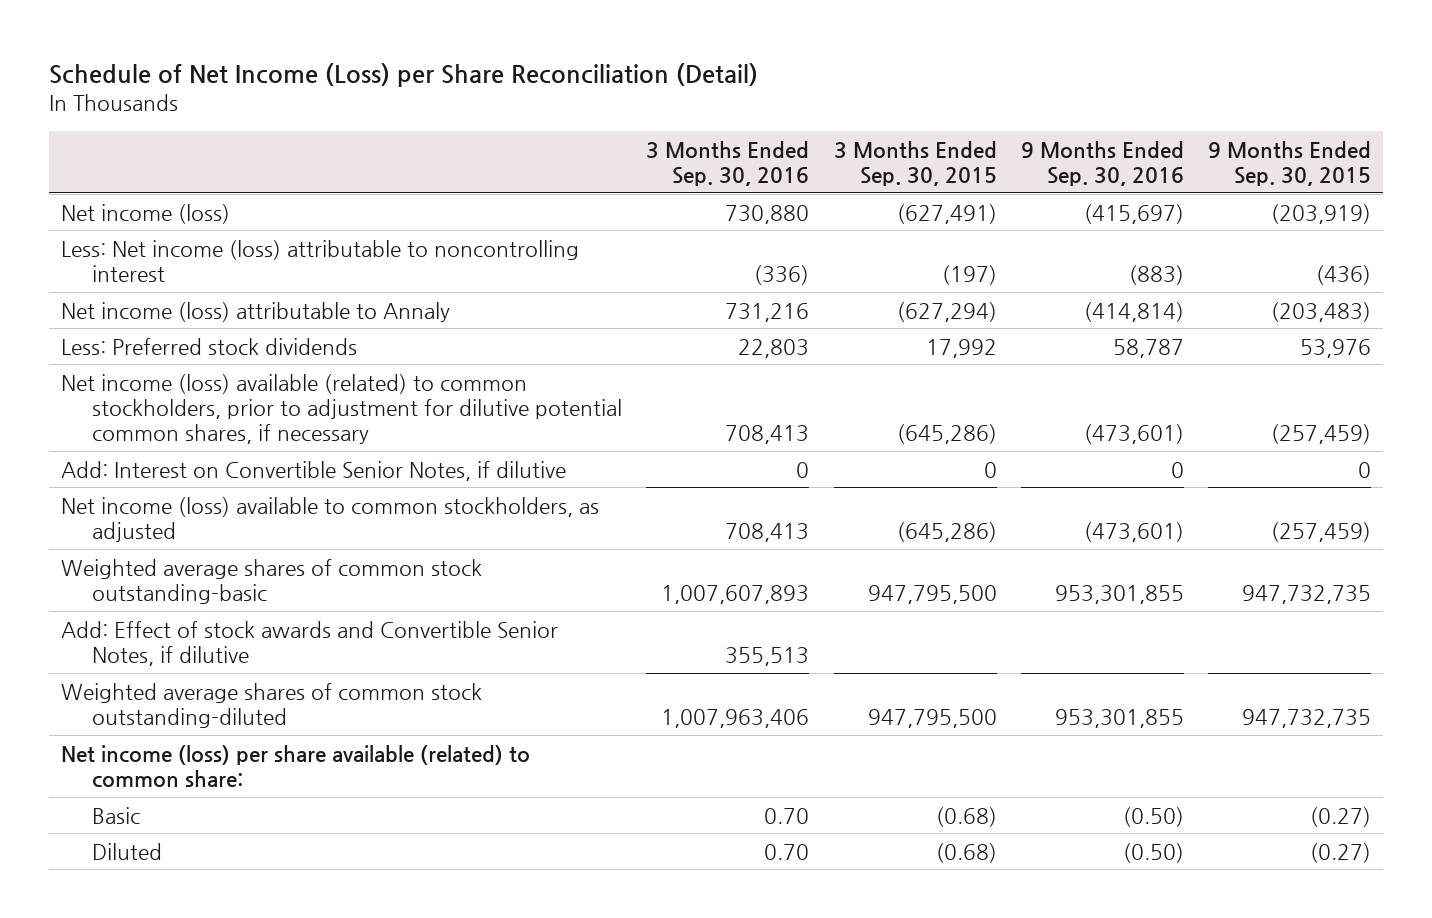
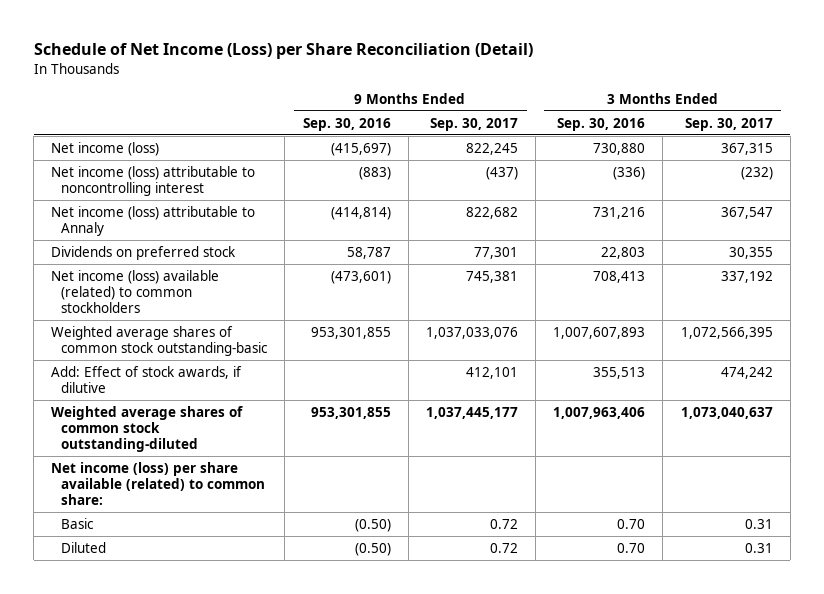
[833,140,997,186] 3 Months Ended Sep. 30, 2015 -> none
[1207,140,1371,186] 9 Months Ended Sep. 30, 2015 -> none
none -> [429,117,518,131] Sep. 30, 2017
none -> [684,117,773,131] Sep. 30, 2017
[61,239,580,282] Less: Net income (loss) attributable to noncontrolling interest -> [51,165,256,196] Net income (loss) attributable to noncontrolling interest
[61,460,567,481] Add: Interest on Convertible Senior Notes, if dilutive -> none
[61,496,600,542] Net income (loss) available to common stockholders, as adjusted -> none
[61,337,358,355] Less: Preferred stock dividends -> [51,245,237,260] Dividends on preferred stock
[61,373,623,445] Net income (loss) available (related) to common stockholders, prior to adjustment for dilutive potential common shares, if necessary -> [51,269,220,313] Net income (loss) available (related) to common stockholders
[61,620,559,666] Add: Effect of stock awards and Convertible Senior Notes, if dilutive -> [51,365,243,393] Add: Effect of stock awards, if dilutive

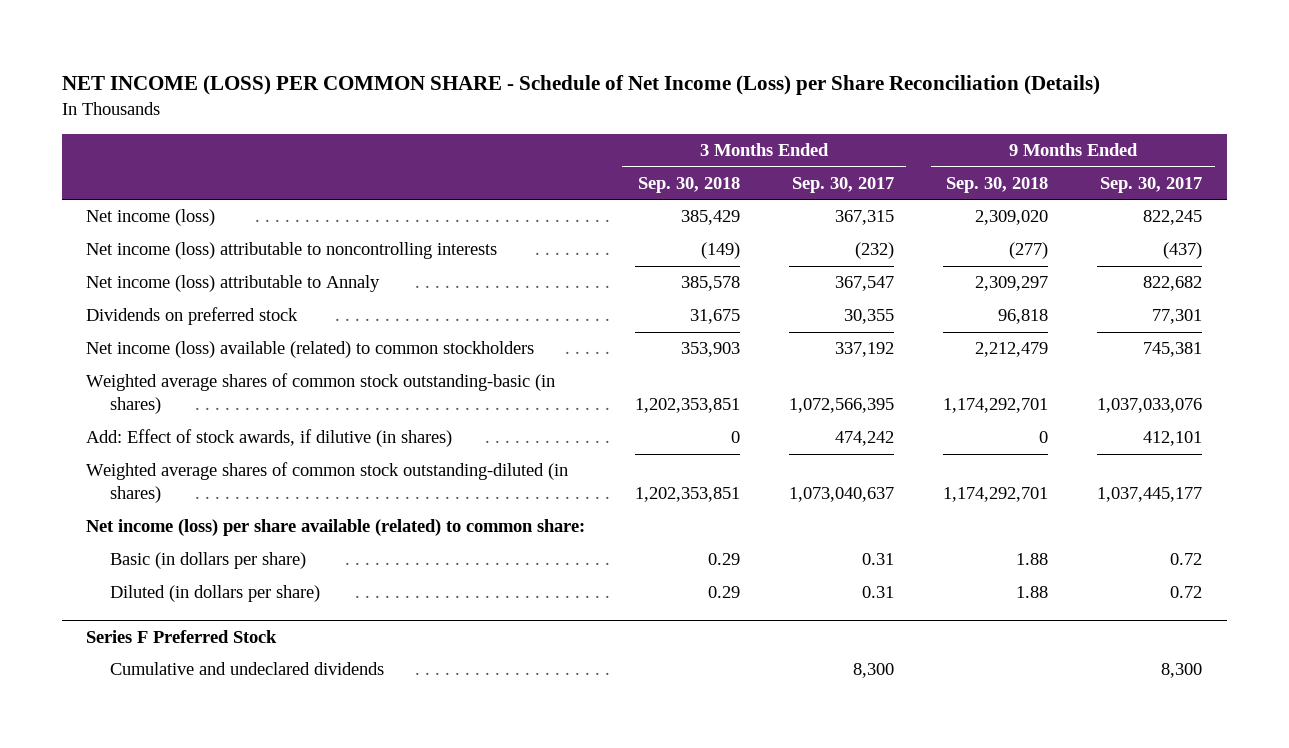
[33,43,533,60] Schedule of Net Income (Loss) per Share Reconciliation (Detail) -> [61,75,1100,96] NET INCOME (LOSS) PER COMMON SHARE - Schedule of Net Income (Loss) per Share Reconciliation (Details)
[302,117,391,131] Sep. 30, 2016 -> none
[557,117,646,131] Sep. 30, 2016 -> none
none -> [637,176,740,193] Sep. 30, 2018
none -> [945,176,1048,193] Sep. 30, 2018
[51,165,256,196] Net income (loss) attributable to noncontrolling interest -> [86,242,498,260] Net income (loss) attributable to noncontrolling interests
[51,325,269,356] Weighted average shares of common stock outstanding-basic -> [86,373,556,415] Weighted average shares of common stock outstanding-basic (in shares)
[51,365,243,393] Add: Effect of stock awards, if dilutive -> [86,429,453,448] Add: Effect of stock awards, if dilutive (in shares)
[51,405,244,452] Weighted average shares of common stock outstanding-diluted -> [86,462,569,504] Weighted average shares of common stock outstanding-diluted (in shares)
[61,517,95,529] Basic -> [109,552,306,570] Basic (in dollars per share)
[61,541,107,553] Diluted -> [109,585,320,603] Diluted (in dollars per share)
none -> [86,629,278,643] Series F Preferred Stock
none -> [109,662,384,676] Cumulative and undeclared dividends

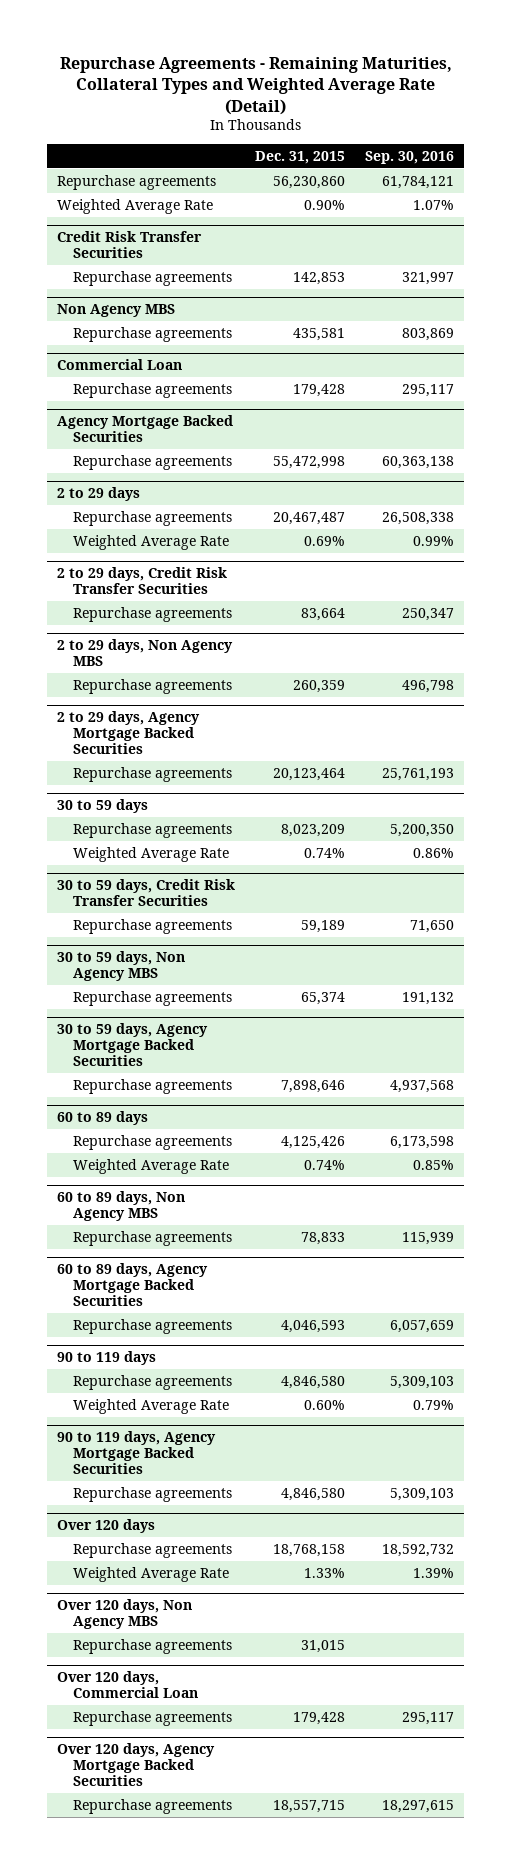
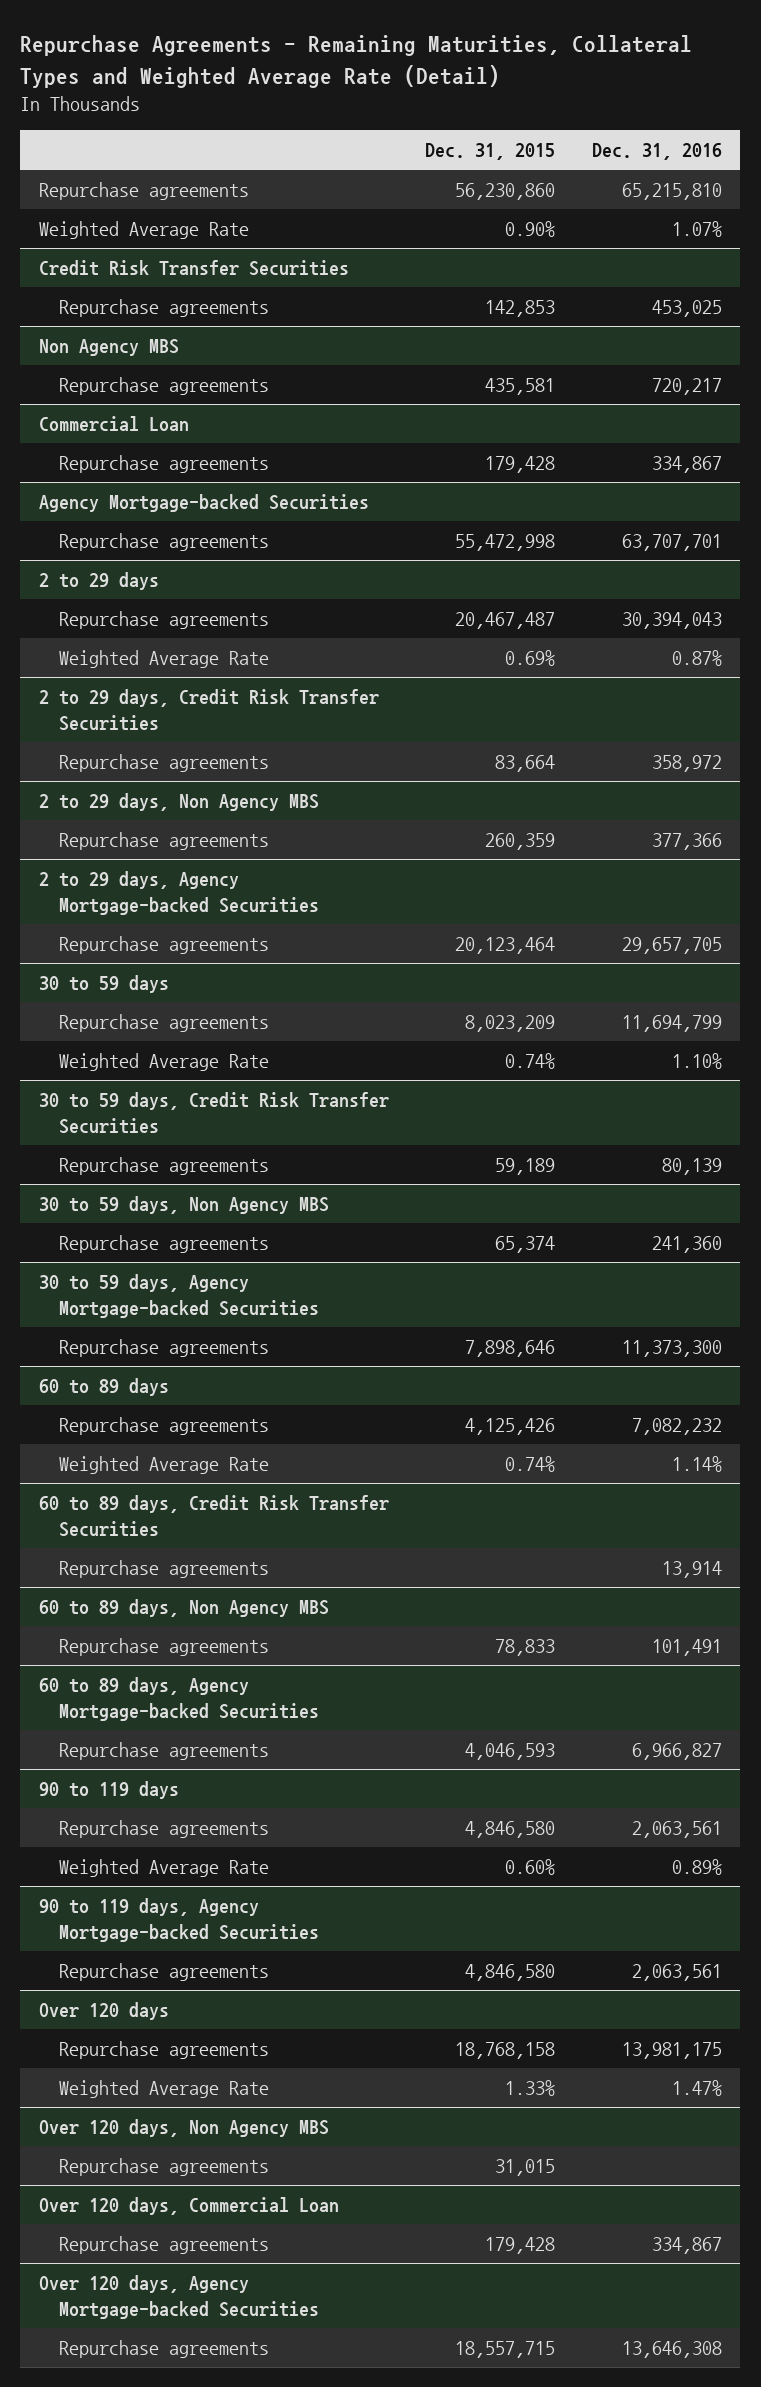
[365,151,455,165] Sep. 30, 2016 -> none
none -> [591,142,722,160] Dec. 31, 2016
[57,414,234,442] Agency Mortgage Backed Securities -> [38,494,369,513] Agency Mortgage-backed Securities
[57,710,201,755] 2 to 29 days, Agency Mortgage Backed Securities -> [38,871,319,915] 2 to 29 days, Agency Mortgage-backed Securities
[57,1022,209,1067] 30 to 59 days, Agency Mortgage Backed Securities -> [38,1274,319,1318] 30 to 59 days, Agency Mortgage-backed Securities
none -> [38,1495,389,1537] 60 to 89 days, Credit Risk Transfer Securities
none -> [58,1560,269,1579] Repurchase agreements
[57,1262,209,1307] 60 to 89 days, Agency Mortgage Backed Securities -> [38,1677,319,1721] 60 to 89 days, Agency Mortgage-backed Securities
[57,1430,217,1475] 90 to 119 days, Agency Mortgage Backed Securities -> [38,1898,319,1942] 90 to 119 days, Agency Mortgage-backed Securities
[57,1742,216,1787] Over 120 days, Agency Mortgage Backed Securities -> [38,2275,319,2319] Over 120 days, Agency Mortgage-backed Securities

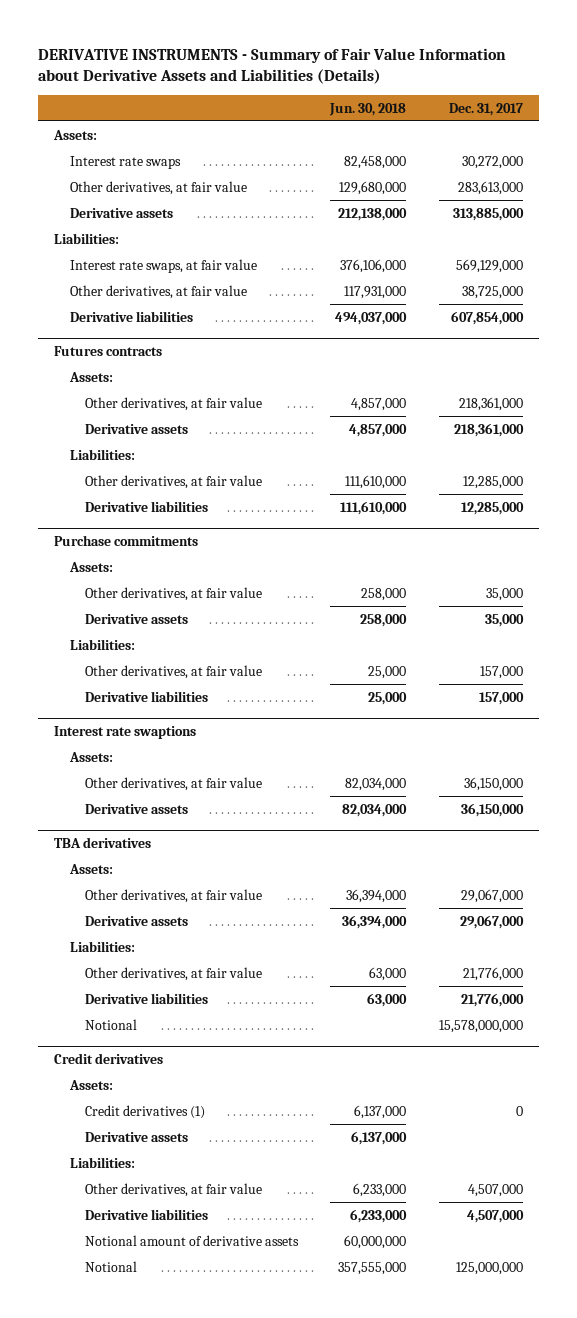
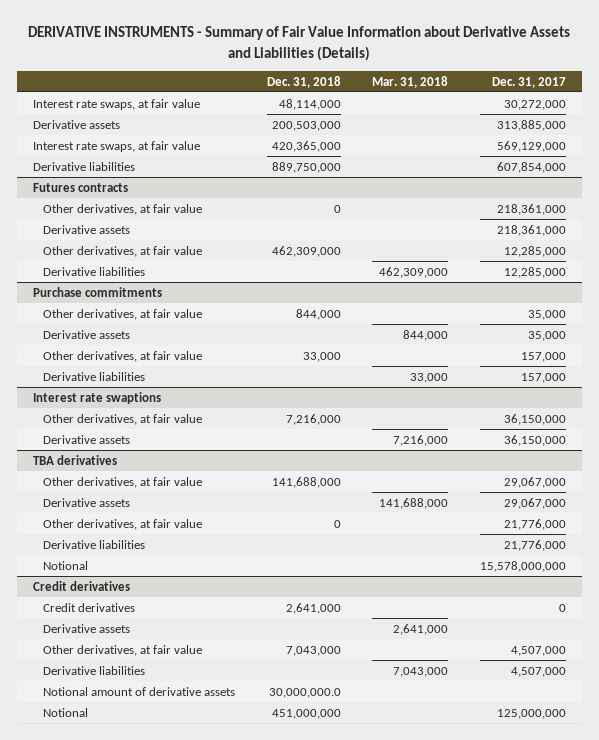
[329,102,407,116] Jun. 30, 2018 -> none
none -> [266,75,341,88] Dec. 31, 2018
none -> [372,75,449,88] Mar. 31, 2018
[53,129,98,140] Assets: -> none
[69,180,247,195] Other derivatives, at fair value -> none
[69,155,181,169] Interest rate swaps -> [32,98,200,110] Interest rate swaps, at fair value
[54,232,120,244] Liabilities: -> none
[69,284,247,299] Other derivatives, at fair value -> none
[68,371,113,382] Assets: -> none
[69,448,135,460] Liabilities: -> none
[68,561,113,572] Assets: -> none
[69,638,135,650] Liabilities: -> none
[68,751,113,762] Assets: -> none
[68,863,113,874] Assets: -> none
[69,940,135,952] Liabilities: -> none
[68,1079,113,1090] Assets: -> none
[84,1104,205,1119] Credit derivatives (1) -> [42,602,135,612] Credit derivatives
[69,1156,135,1168] Liabilities: -> none

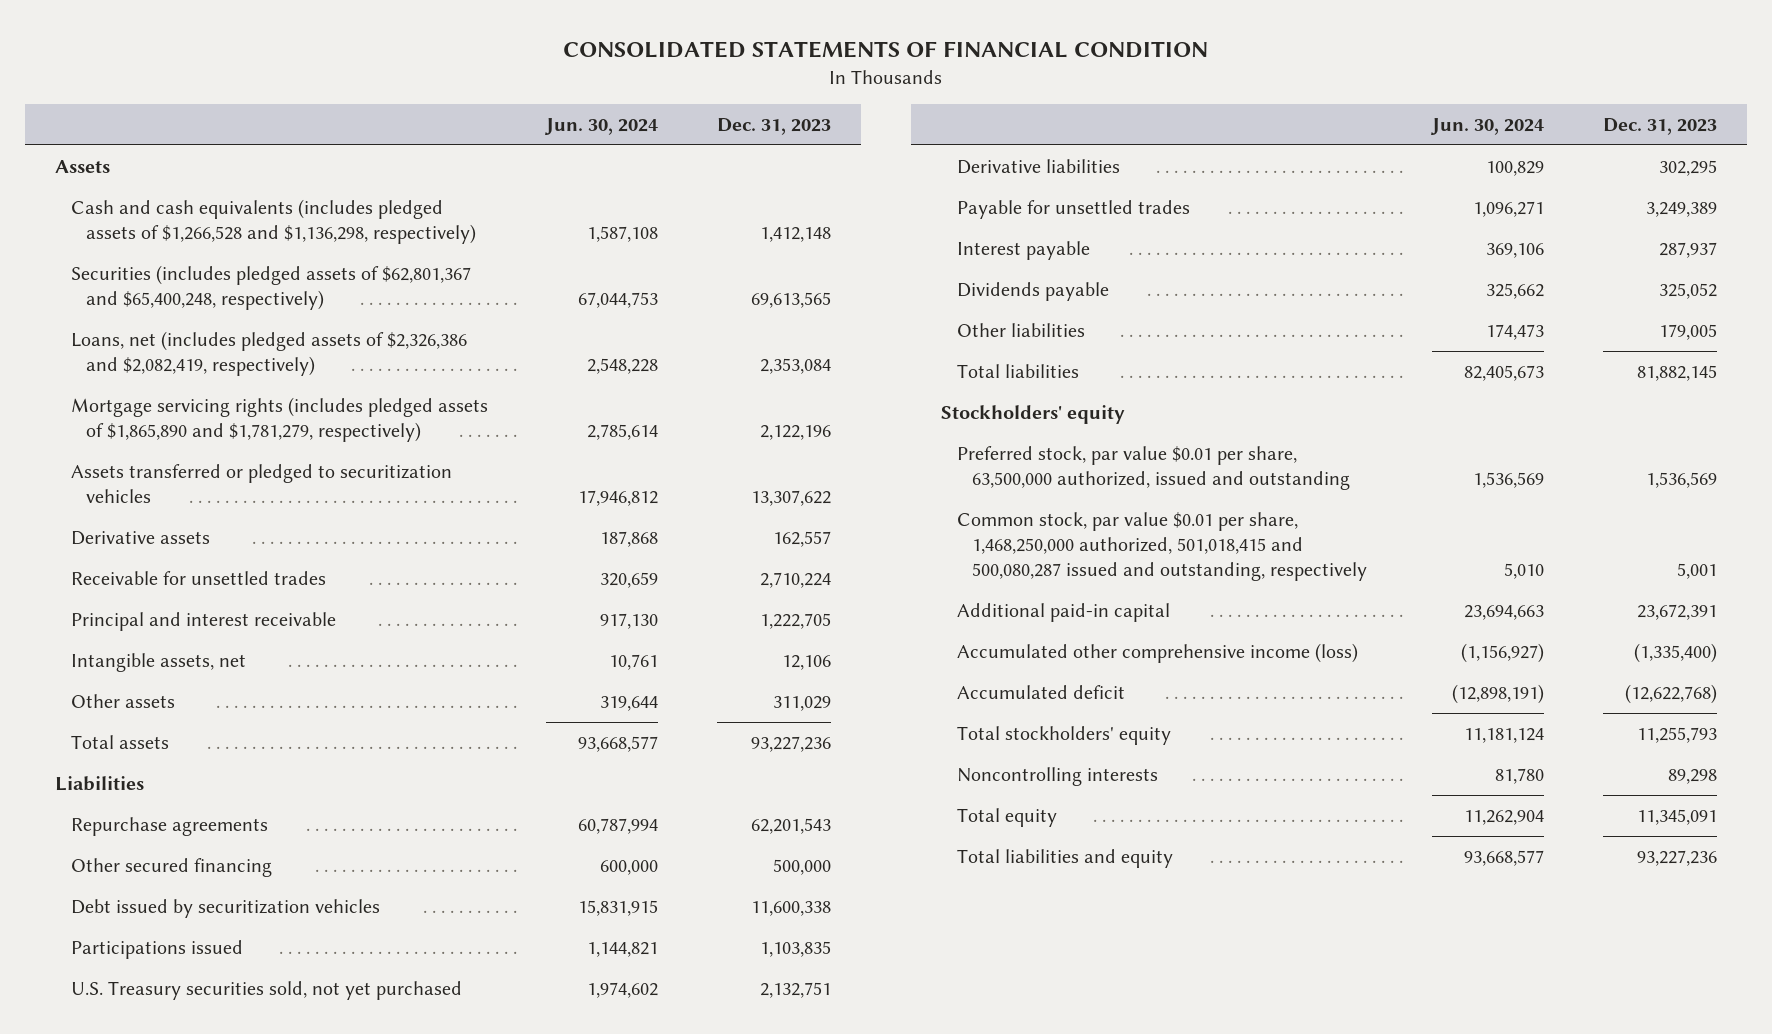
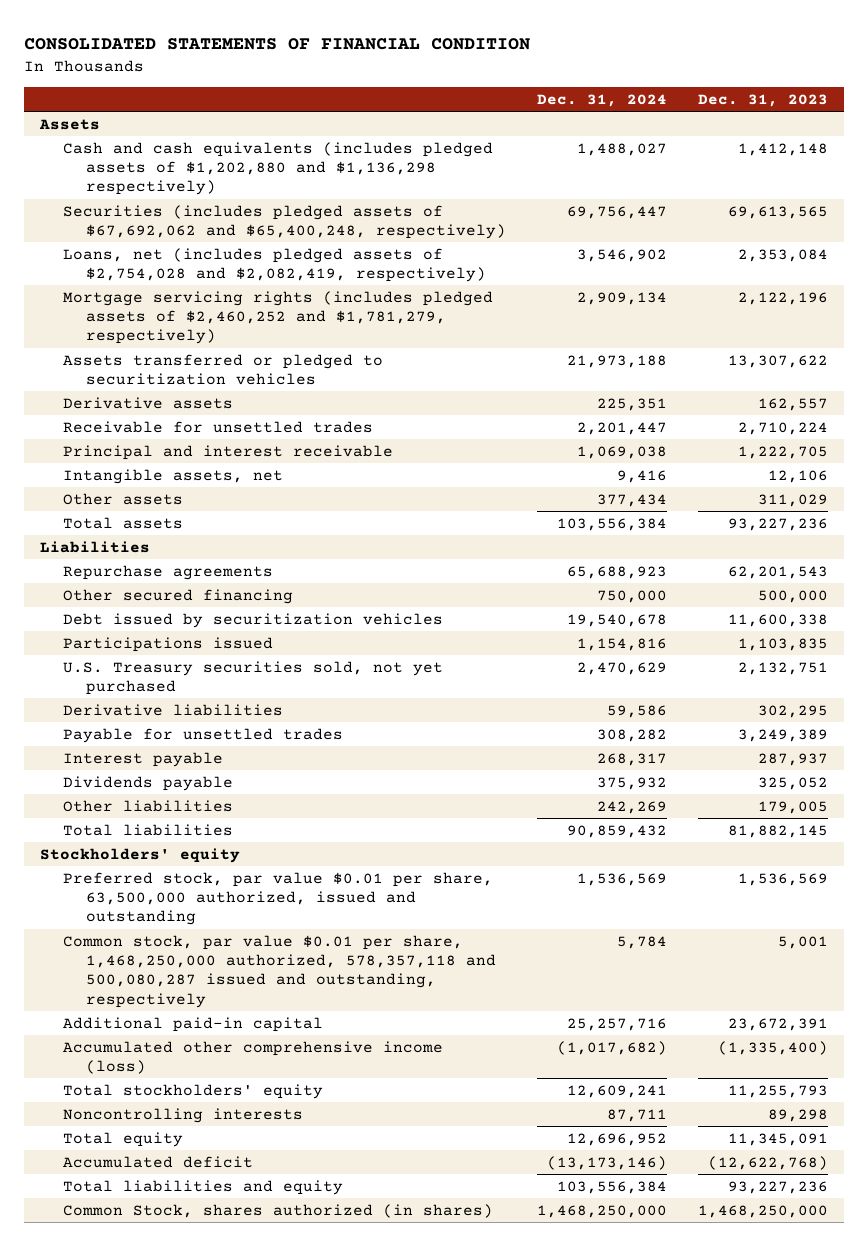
[544,117,659,135] Jun. 30, 2024 -> none
none -> [537,93,668,107] Dec. 31, 2024
[70,198,477,244] Cash and cash equivalents (includes pledged assets of $1,266,528 and $1,136,298, respectively) -> [62,141,493,196] Cash and cash equivalents (includes pledged assets of $1,202,880 and $1,136,298 respectively)
[70,264,471,310] Securities (includes pledged assets of $62,801,367 and $65,400,248, respectively) -> [62,204,507,240] Securities (includes pledged assets of $67,692,062 and $65,400,248, respectively)
[70,330,467,376] Loans, net (includes pledged assets of $2,326,386 and $2,082,419, respectively) -> [62,247,487,283] Loans, net (includes pledged assets of $2,754,028 and $2,082,419, respectively)
[70,396,488,442] Mortgage servicing rights (includes pledged assets of $1,865,890 and $1,781,279, respectively) -> [62,290,493,345] Mortgage servicing rights (includes pledged assets of $2,460,252 and $1,781,279, respectively)
[956,511,1368,581] Common stock, par value $0.01 per share, 1,468,250,000 authorized, 501,018,415 and 500,080,287 issued and outstanding, respectively -> [62,934,497,1008] Common stock, par value $0.01 per share, 1,468,250,000 authorized, 578,357,118 and 500,080,287 issued and outstanding, respectively
[956,684,1125,699] Accumulated deficit -> [62,1155,253,1168] Accumulated deficit
none -> [62,1203,493,1218] Common Stock, shares authorized (in shares)

